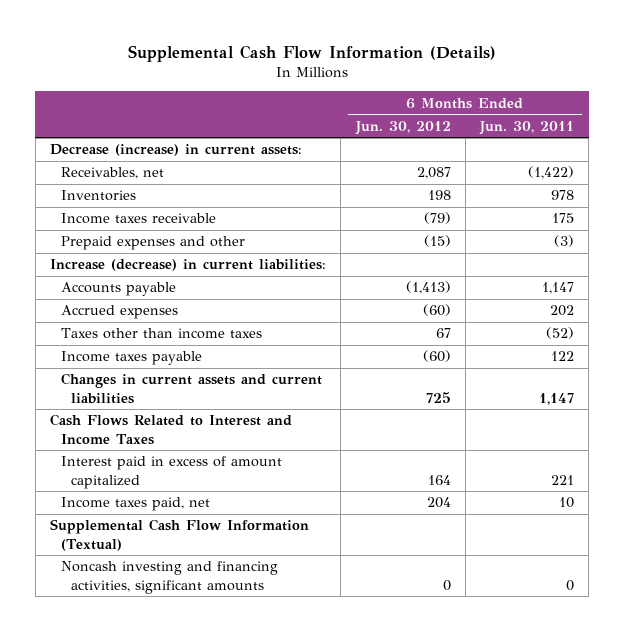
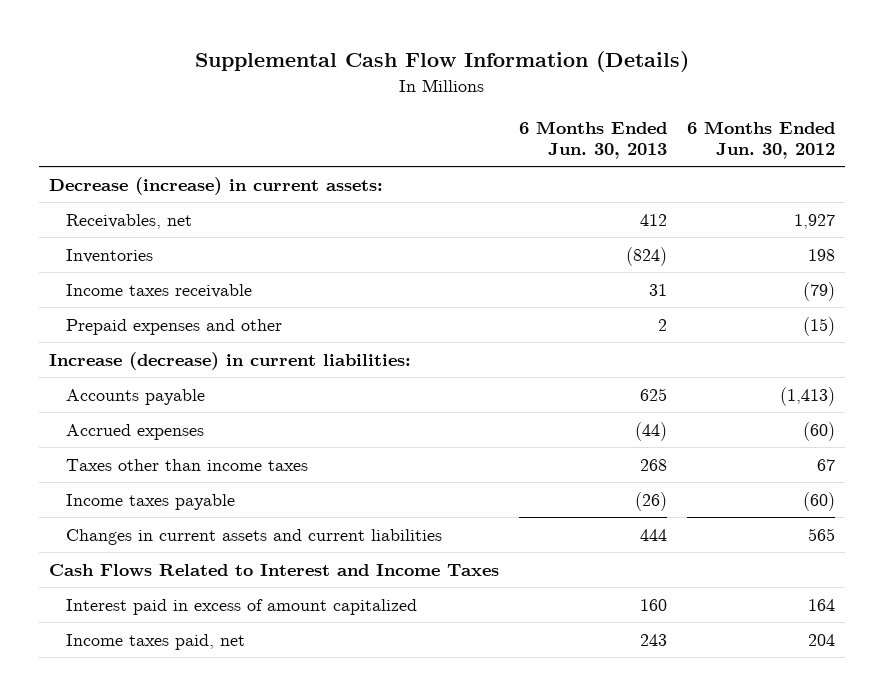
[479,120,575,135] Jun. 30, 2011 -> none
none -> [518,120,667,160] 6 Months Ended Jun. 30, 2013
[416,167,451,180] 2,087 -> [793,213,835,229] 1,927
[425,391,451,403] 725 -> [807,527,835,541] 565
[49,519,309,551] Supplemental Cash Flow Information (Textual) -> none
[60,561,278,594] Noncash investing and financing activities, significant amounts -> none

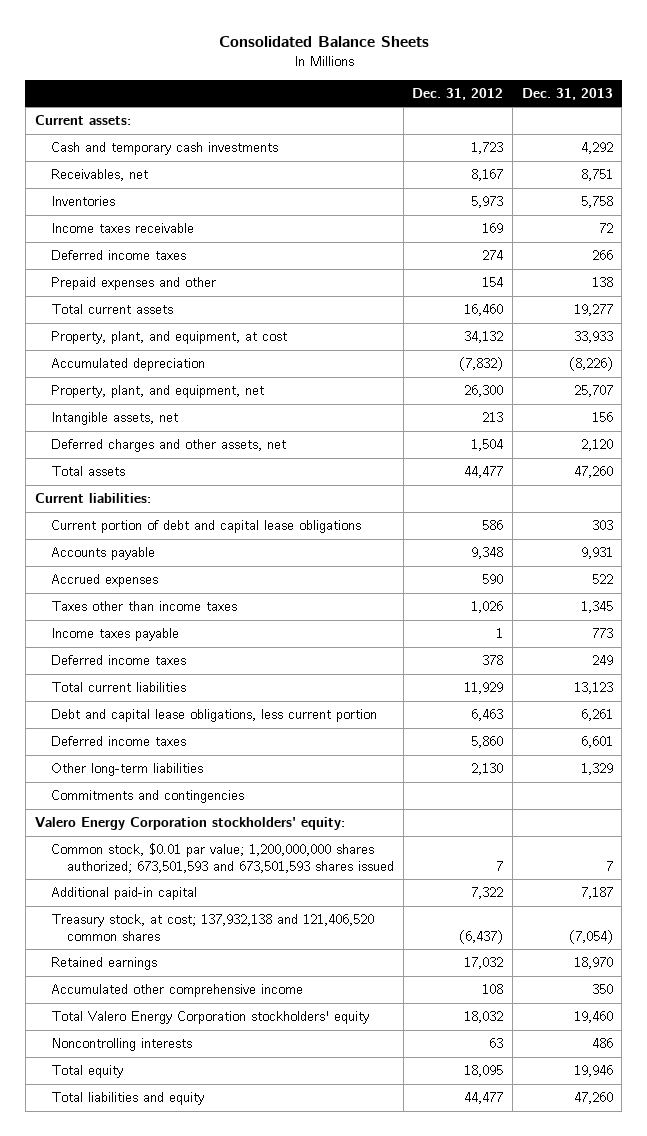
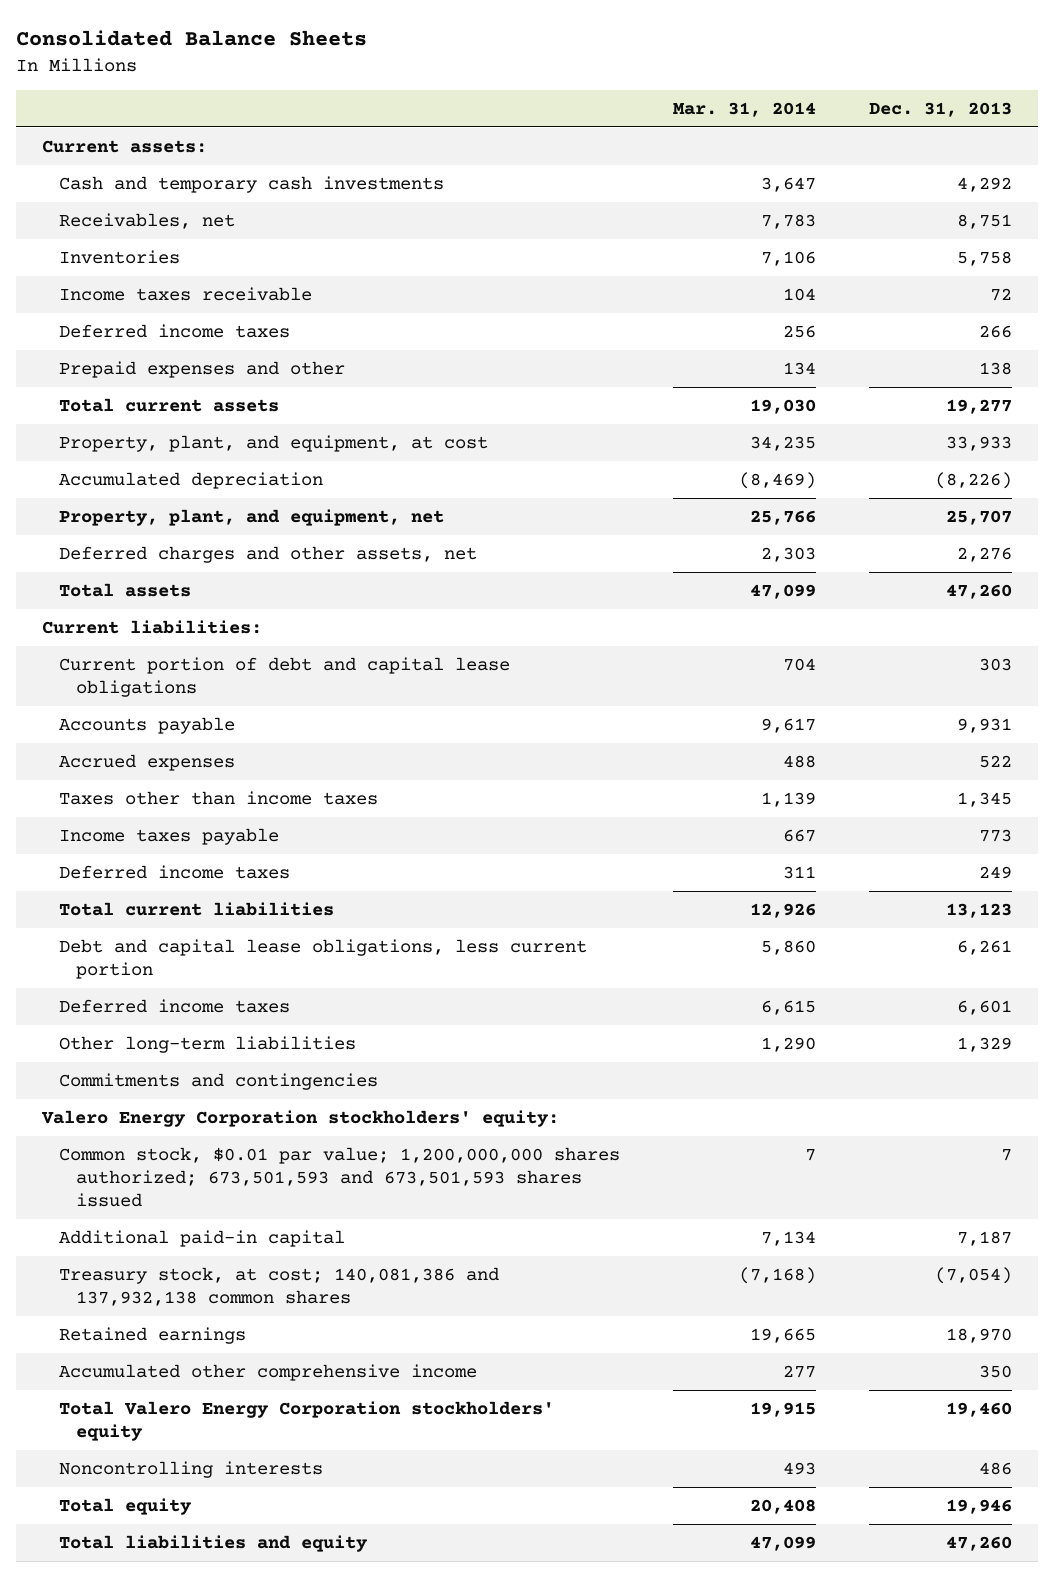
[412,87,504,100] Dec. 31, 2012 -> none
none -> [672,101,816,117] Mar. 31, 2014
[50,412,178,426] Intangible assets, net -> none
[580,439,613,452] 2,120 -> [956,546,1012,562] 2,276
[50,914,374,941] Treasury stock, at cost; 137,932,138 and 121,406,520 common shares -> [59,1266,500,1307] Treasury stock, at cost; 140,081,386 and 137,932,138 common shares

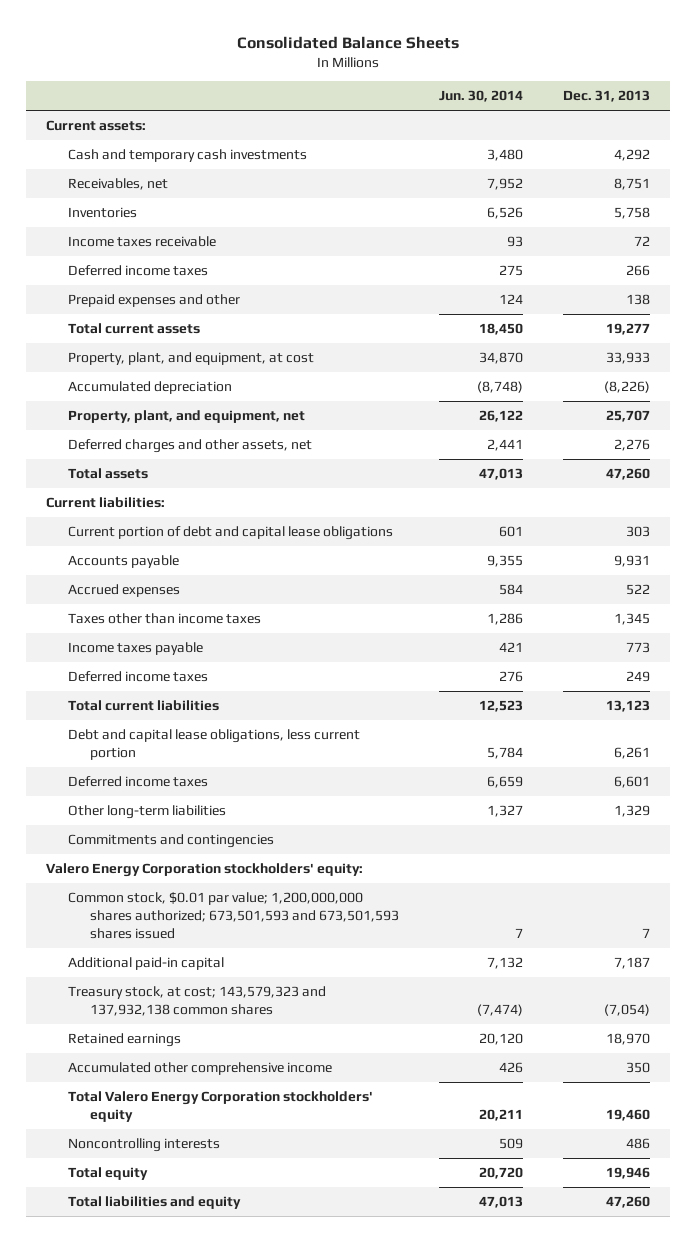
[672,101,816,117] Mar. 31, 2014 -> none
none -> [438,90,523,103] Jun. 30, 2014
[59,1266,500,1307] Treasury stock, at cost; 140,081,386 and 137,932,138 common shares -> [68,986,327,1017] Treasury stock, at cost; 143,579,323 and 137,932,138 common shares

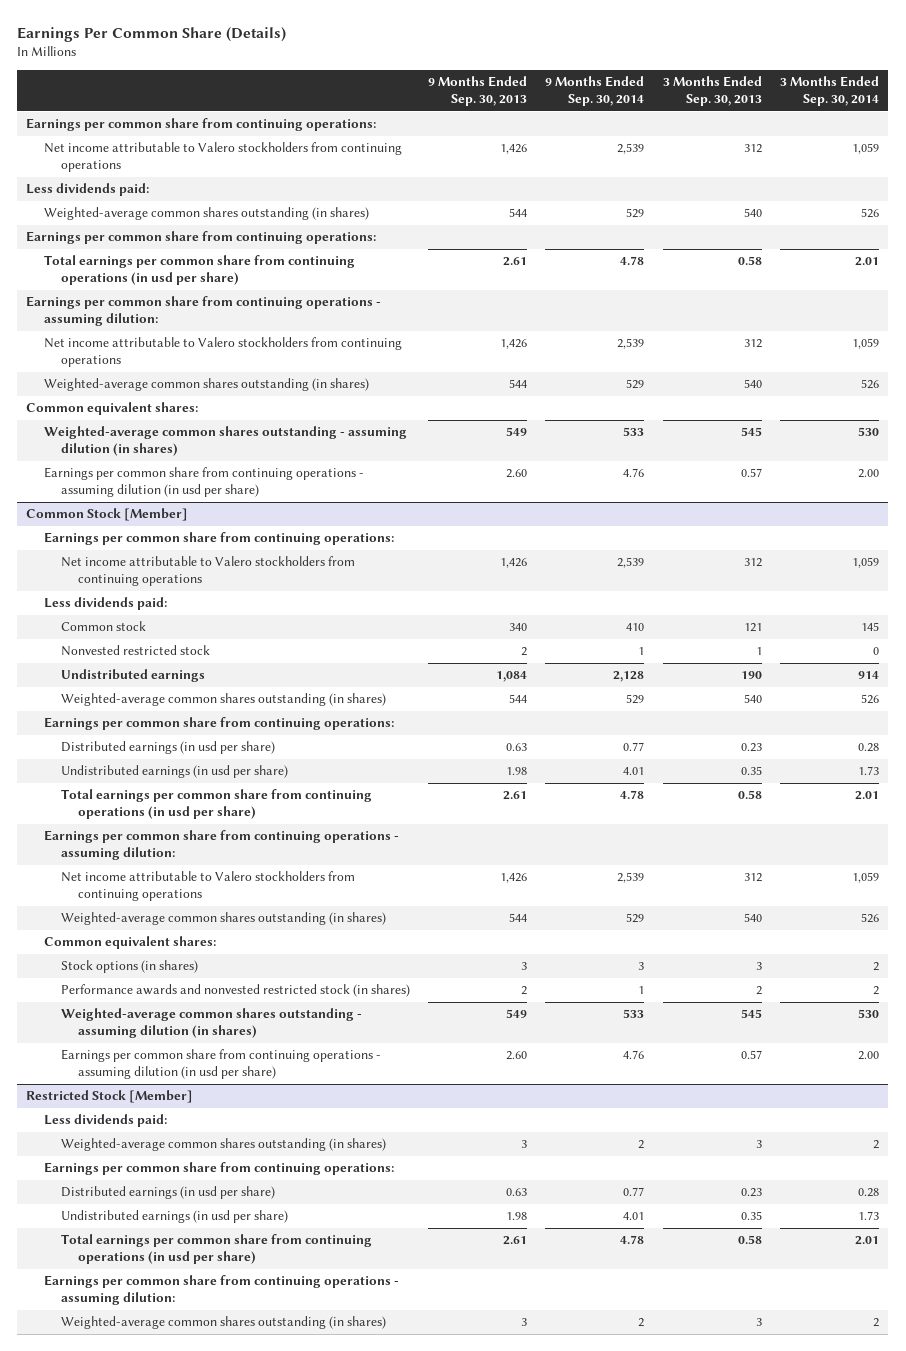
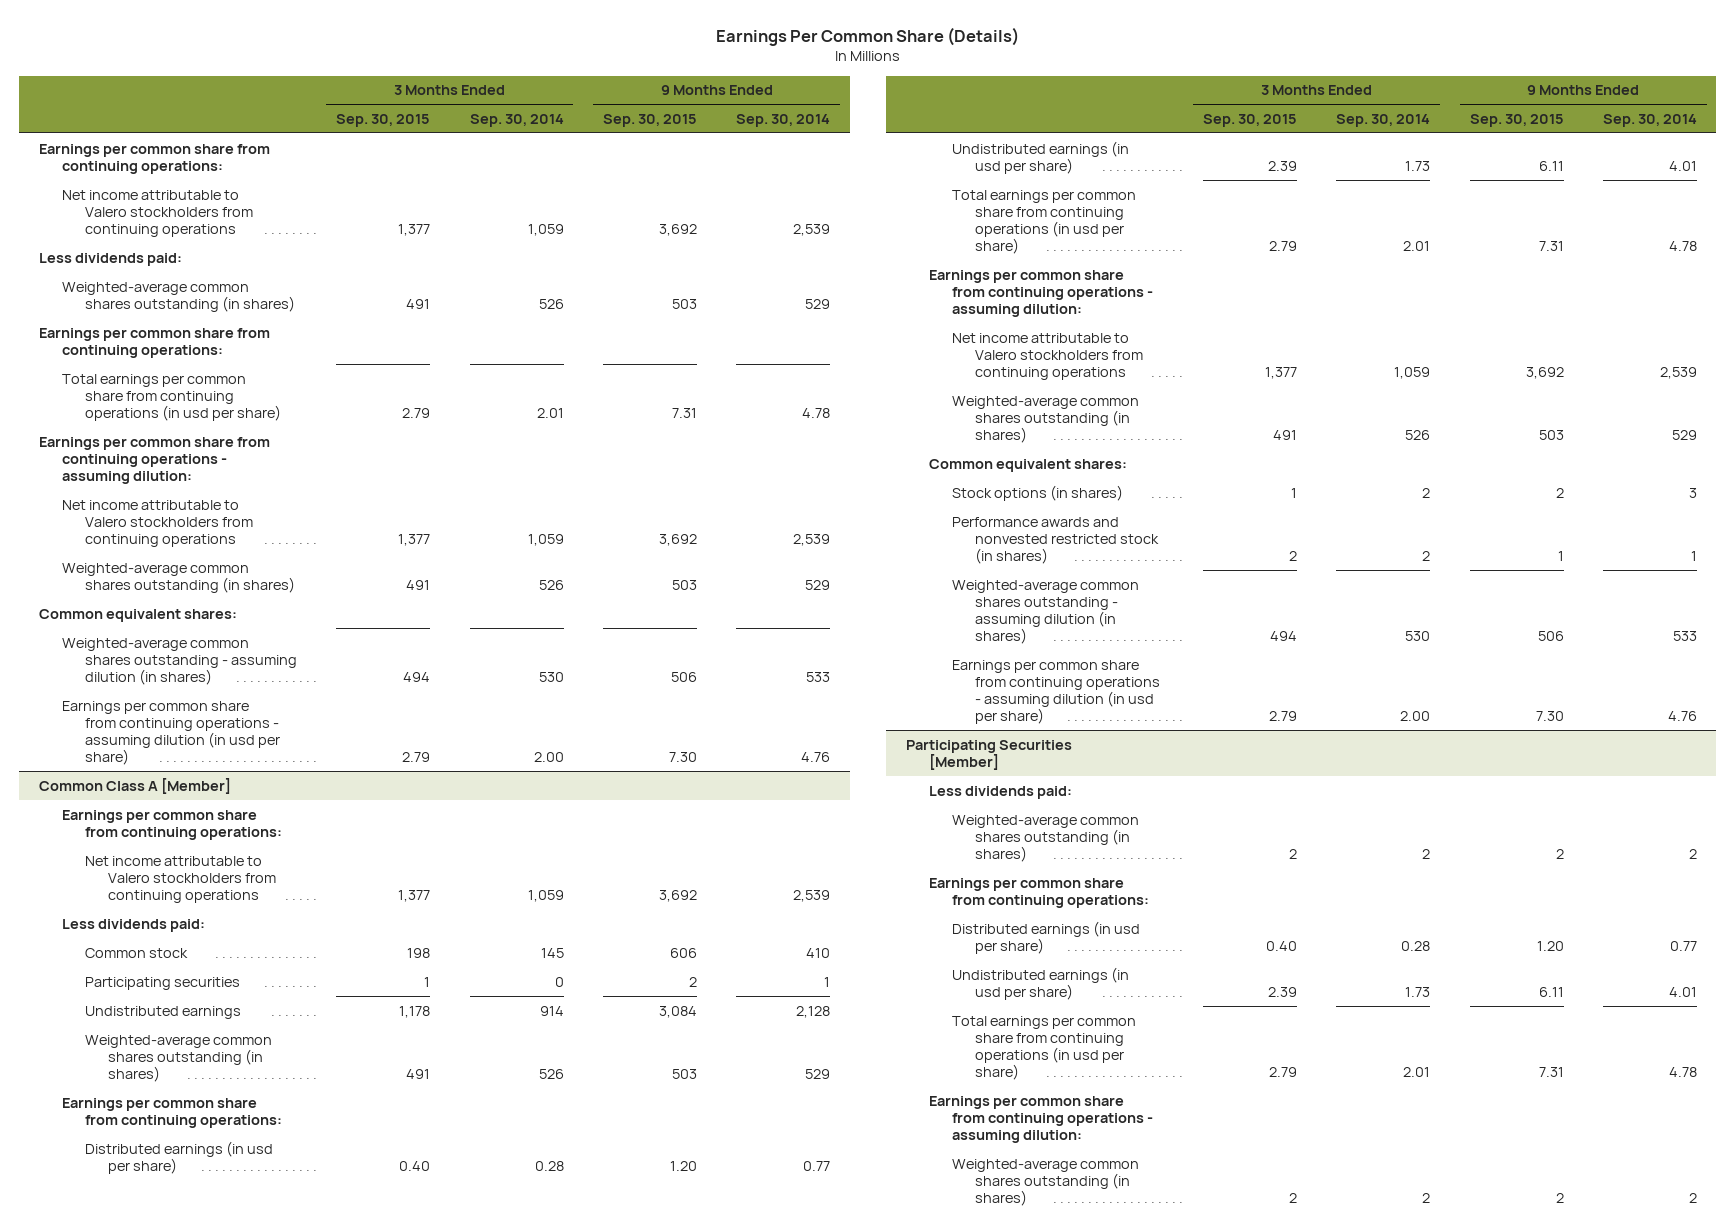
[428,75,528,106] 9 Months Ended Sep. 30, 2013 -> none
[662,75,762,106] 3 Months Ended Sep. 30, 2013 -> none
none -> [336,113,431,127] Sep. 30, 2015
none -> [602,113,697,127] Sep. 30, 2015
[26,508,189,522] Common Stock [Member] -> none
none -> [38,777,231,794] Common Class A [Member]
[60,645,210,657] Nonvested restricted stock -> [85,976,241,990] Participating securities
[26,1090,194,1104] Restricted Stock [Member] -> none
none -> [905,739,1072,770] Participating Securities [Member]

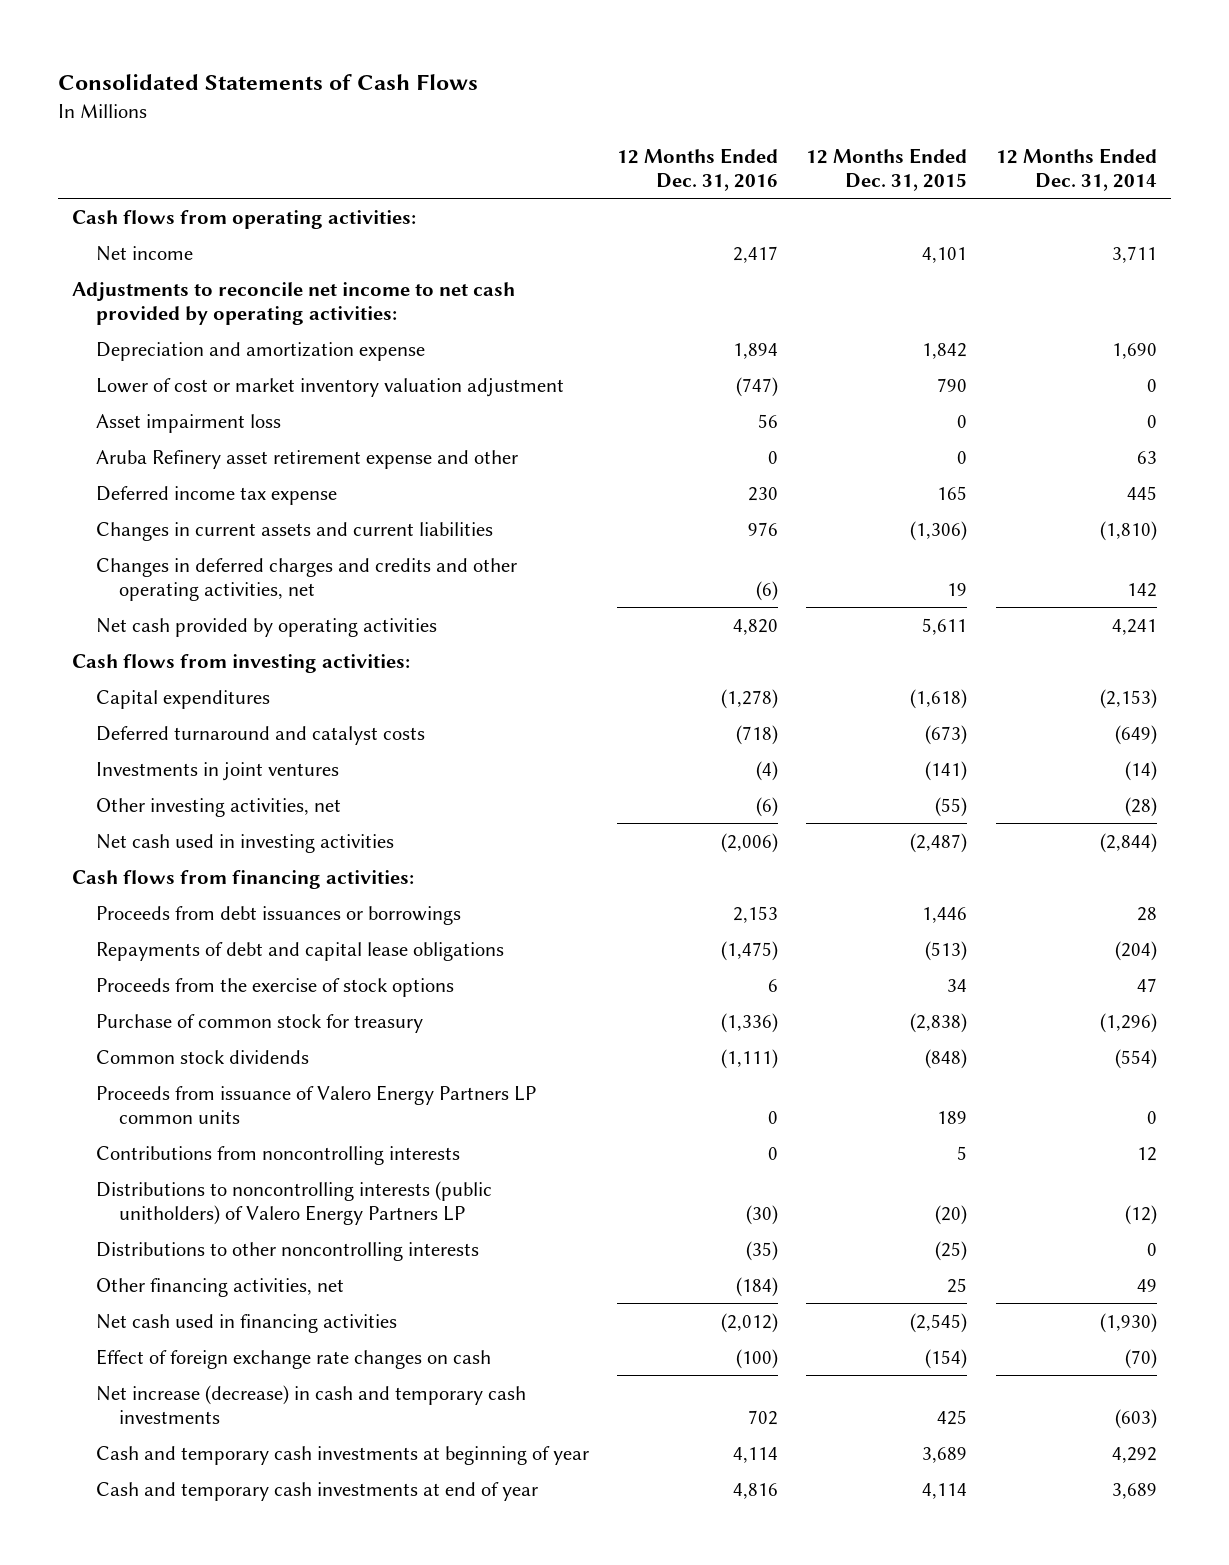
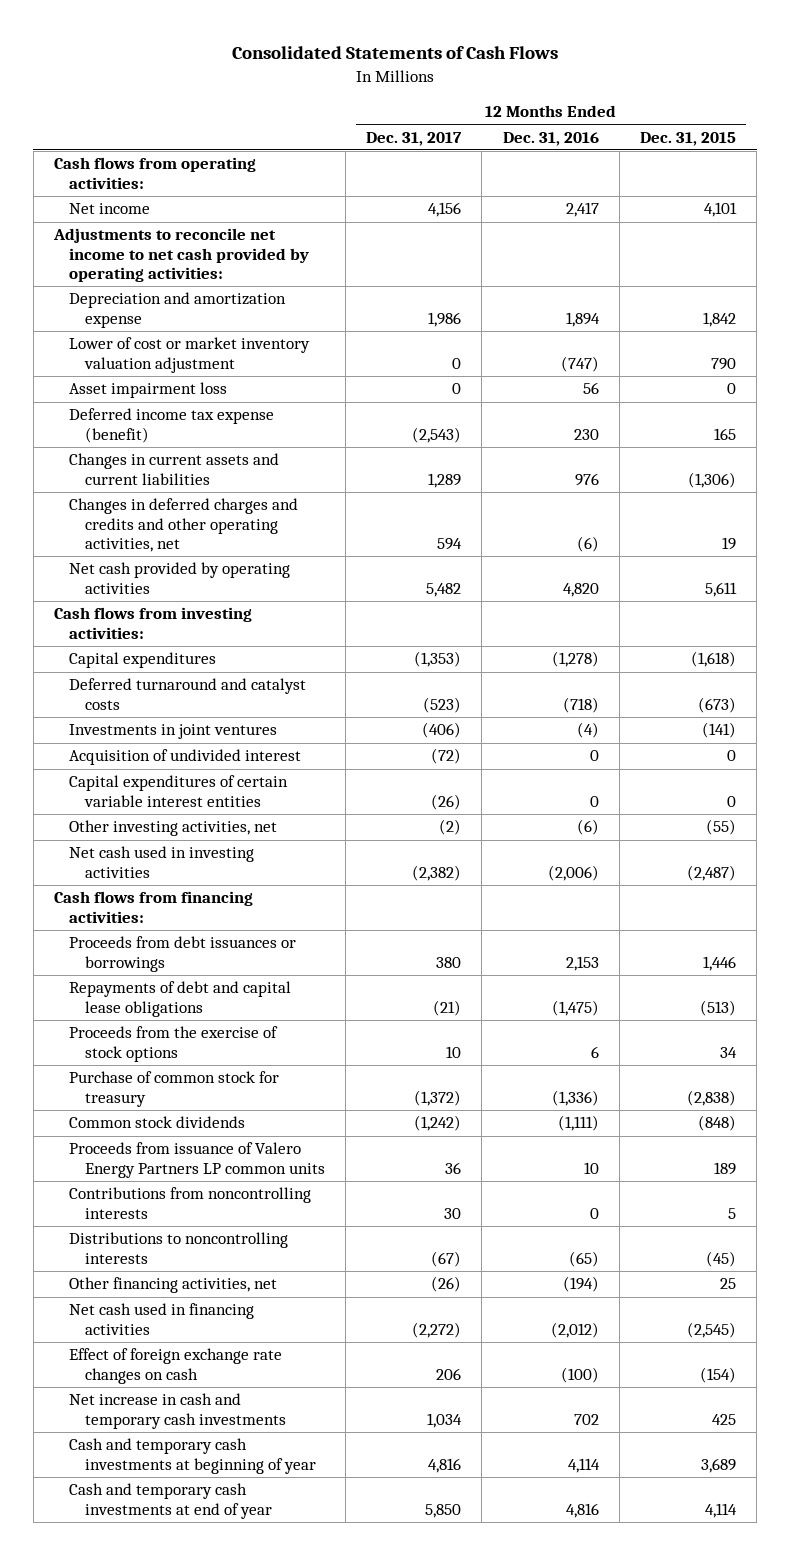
[995,147,1157,192] 12 Months Ended Dec. 31, 2014 -> none
none -> [366,131,463,146] Dec. 31, 2017
[95,449,518,469] Aruba Refinery asset retirement expense and other -> none
[95,485,337,505] Deferred income tax expense -> [69,408,275,443] Deferred income tax expense (benefit)
none -> [69,749,302,766] Acquisition of undivided interest
none -> [69,775,289,807] Capital expenditures of certain variable interest entities
[767,1111,778,1125] 0 -> [583,1161,599,1174] 10
[95,1180,492,1226] Distributions to noncontrolling interests (public unitholders) of Valero Energy Partners LP -> none
[95,1241,479,1261] Distributions to other noncontrolling interests -> [69,1232,289,1264] Distributions to noncontrolling interests
[745,1240,778,1261] (35) -> [568,1250,599,1267] (65)
[935,1240,968,1261] (25) -> [706,1250,737,1267] (45)
[735,1276,778,1297] (184) -> [562,1276,599,1293] (194)
[95,1384,526,1425] Net increase (decrease) in cash and temporary cash investments -> [69,1393,286,1429] Net increase in cash and temporary cash investments

